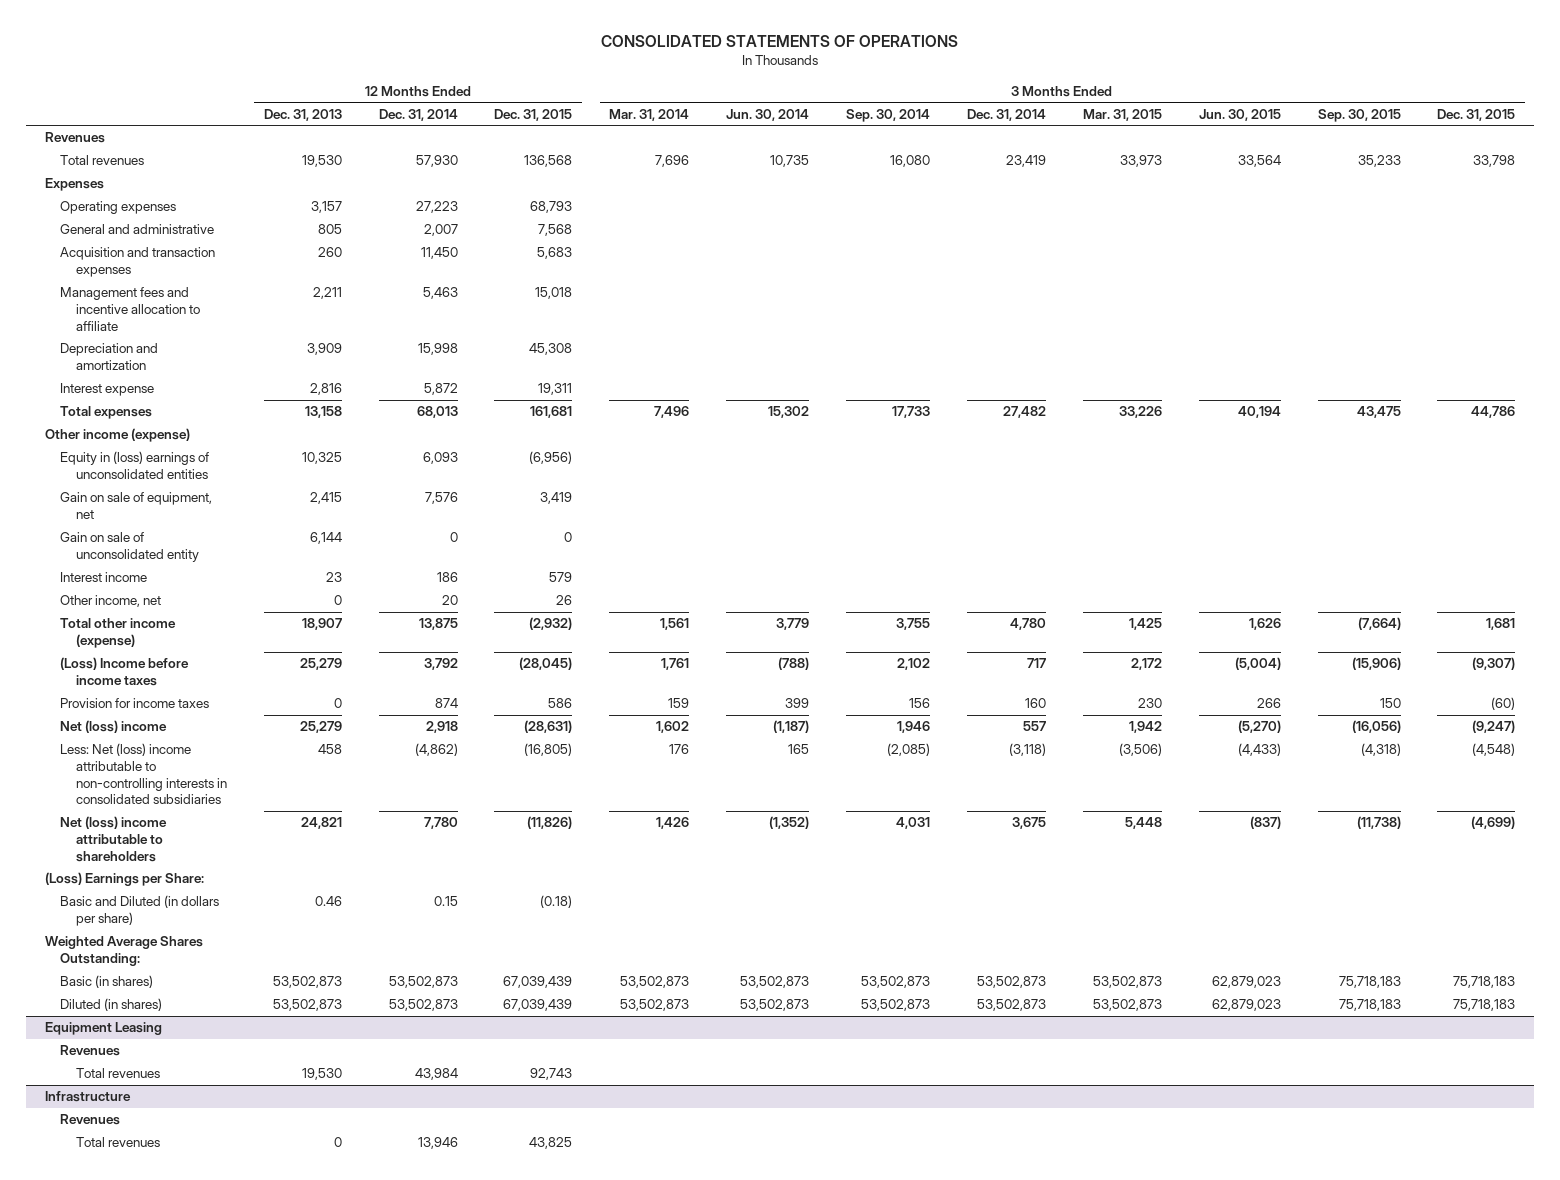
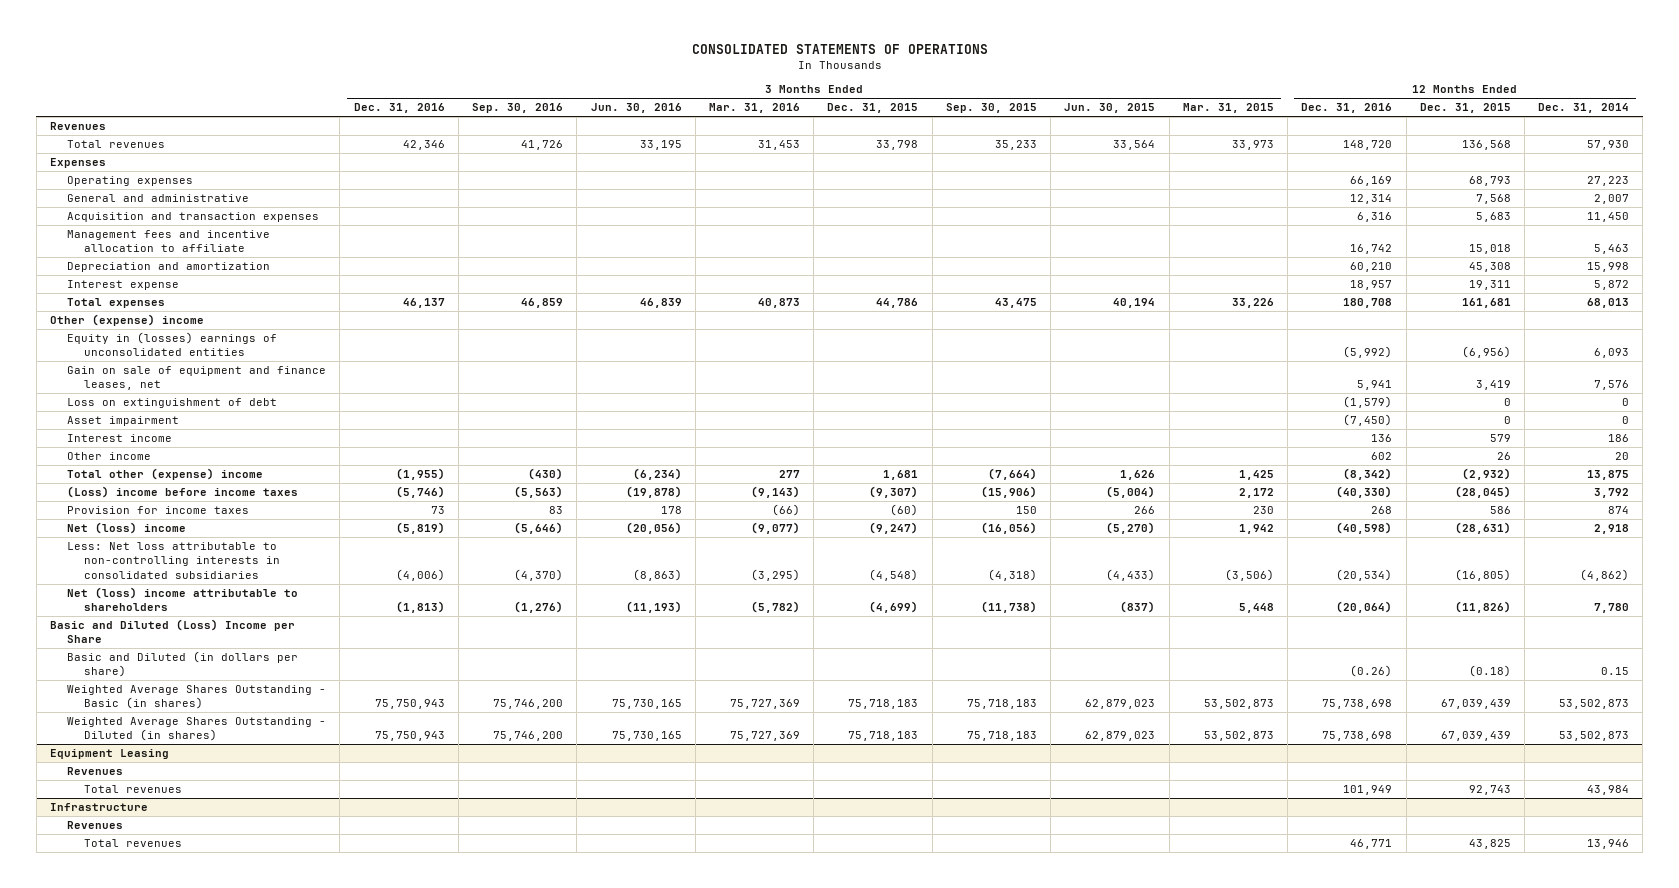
[263,108,342,121] Dec. 31, 2013 -> none
[609,108,690,121] Mar. 31, 2014 -> none
[726,108,810,121] Jun. 30, 2014 -> none
[846,108,931,122] Sep. 30, 2014 -> none
[966,108,1046,121] Dec. 31, 2014 -> none
none -> [353,103,445,114] Dec. 31, 2016
none -> [472,103,564,114] Sep. 30, 2016
none -> [590,103,682,114] Jun. 30, 2016
none -> [708,103,800,114] Mar. 31, 2016
none -> [1301,103,1393,114] Dec. 31, 2016
[60,532,199,562] Gain on sale of unconsolidated entity -> none
[44,428,190,443] Other income (expense) -> [49,314,204,327] Other (expense) income
[60,451,210,479] Equity in (loss) earnings of unconsolidated entities -> [67,332,278,357] Equity in (losses) earnings of unconsolidated entities
[60,492,213,519] Gain on sale of equipment, net -> [67,366,327,391] Gain on sale of equipment and finance leases, net
none -> [67,398,278,409] Loss on extinguishment of debt
none -> [67,416,180,427] Asset impairment
[60,595,162,608] Other income, net -> [67,452,152,461] Other income
[60,618,177,648] Total other income (expense) -> [67,468,264,481] Total other (expense) income
[60,657,190,686] (Loss) Income before income taxes -> [67,486,299,499] (Loss) income before income taxes
[60,743,227,805] Less: Net (loss) income attributable to non-controlling interests in consolidated subsidiaries -> [67,542,281,579] Less: Net loss attributable to non-controlling interests in consolidated subsidiaries
[44,872,204,887] (Loss) Earnings per Share: -> [49,619,295,644] Basic and Diluted (Loss) Income per Share
[44,936,203,966] Weighted Average Shares Outstanding: -> none
[60,975,154,989] Basic (in shares) -> [67,685,327,710] Weighted Average Shares Outstanding - Basic (in shares)
[60,998,163,1012] Diluted (in shares) -> [67,717,327,742] Weighted Average Shares Outstanding - Diluted (in shares)

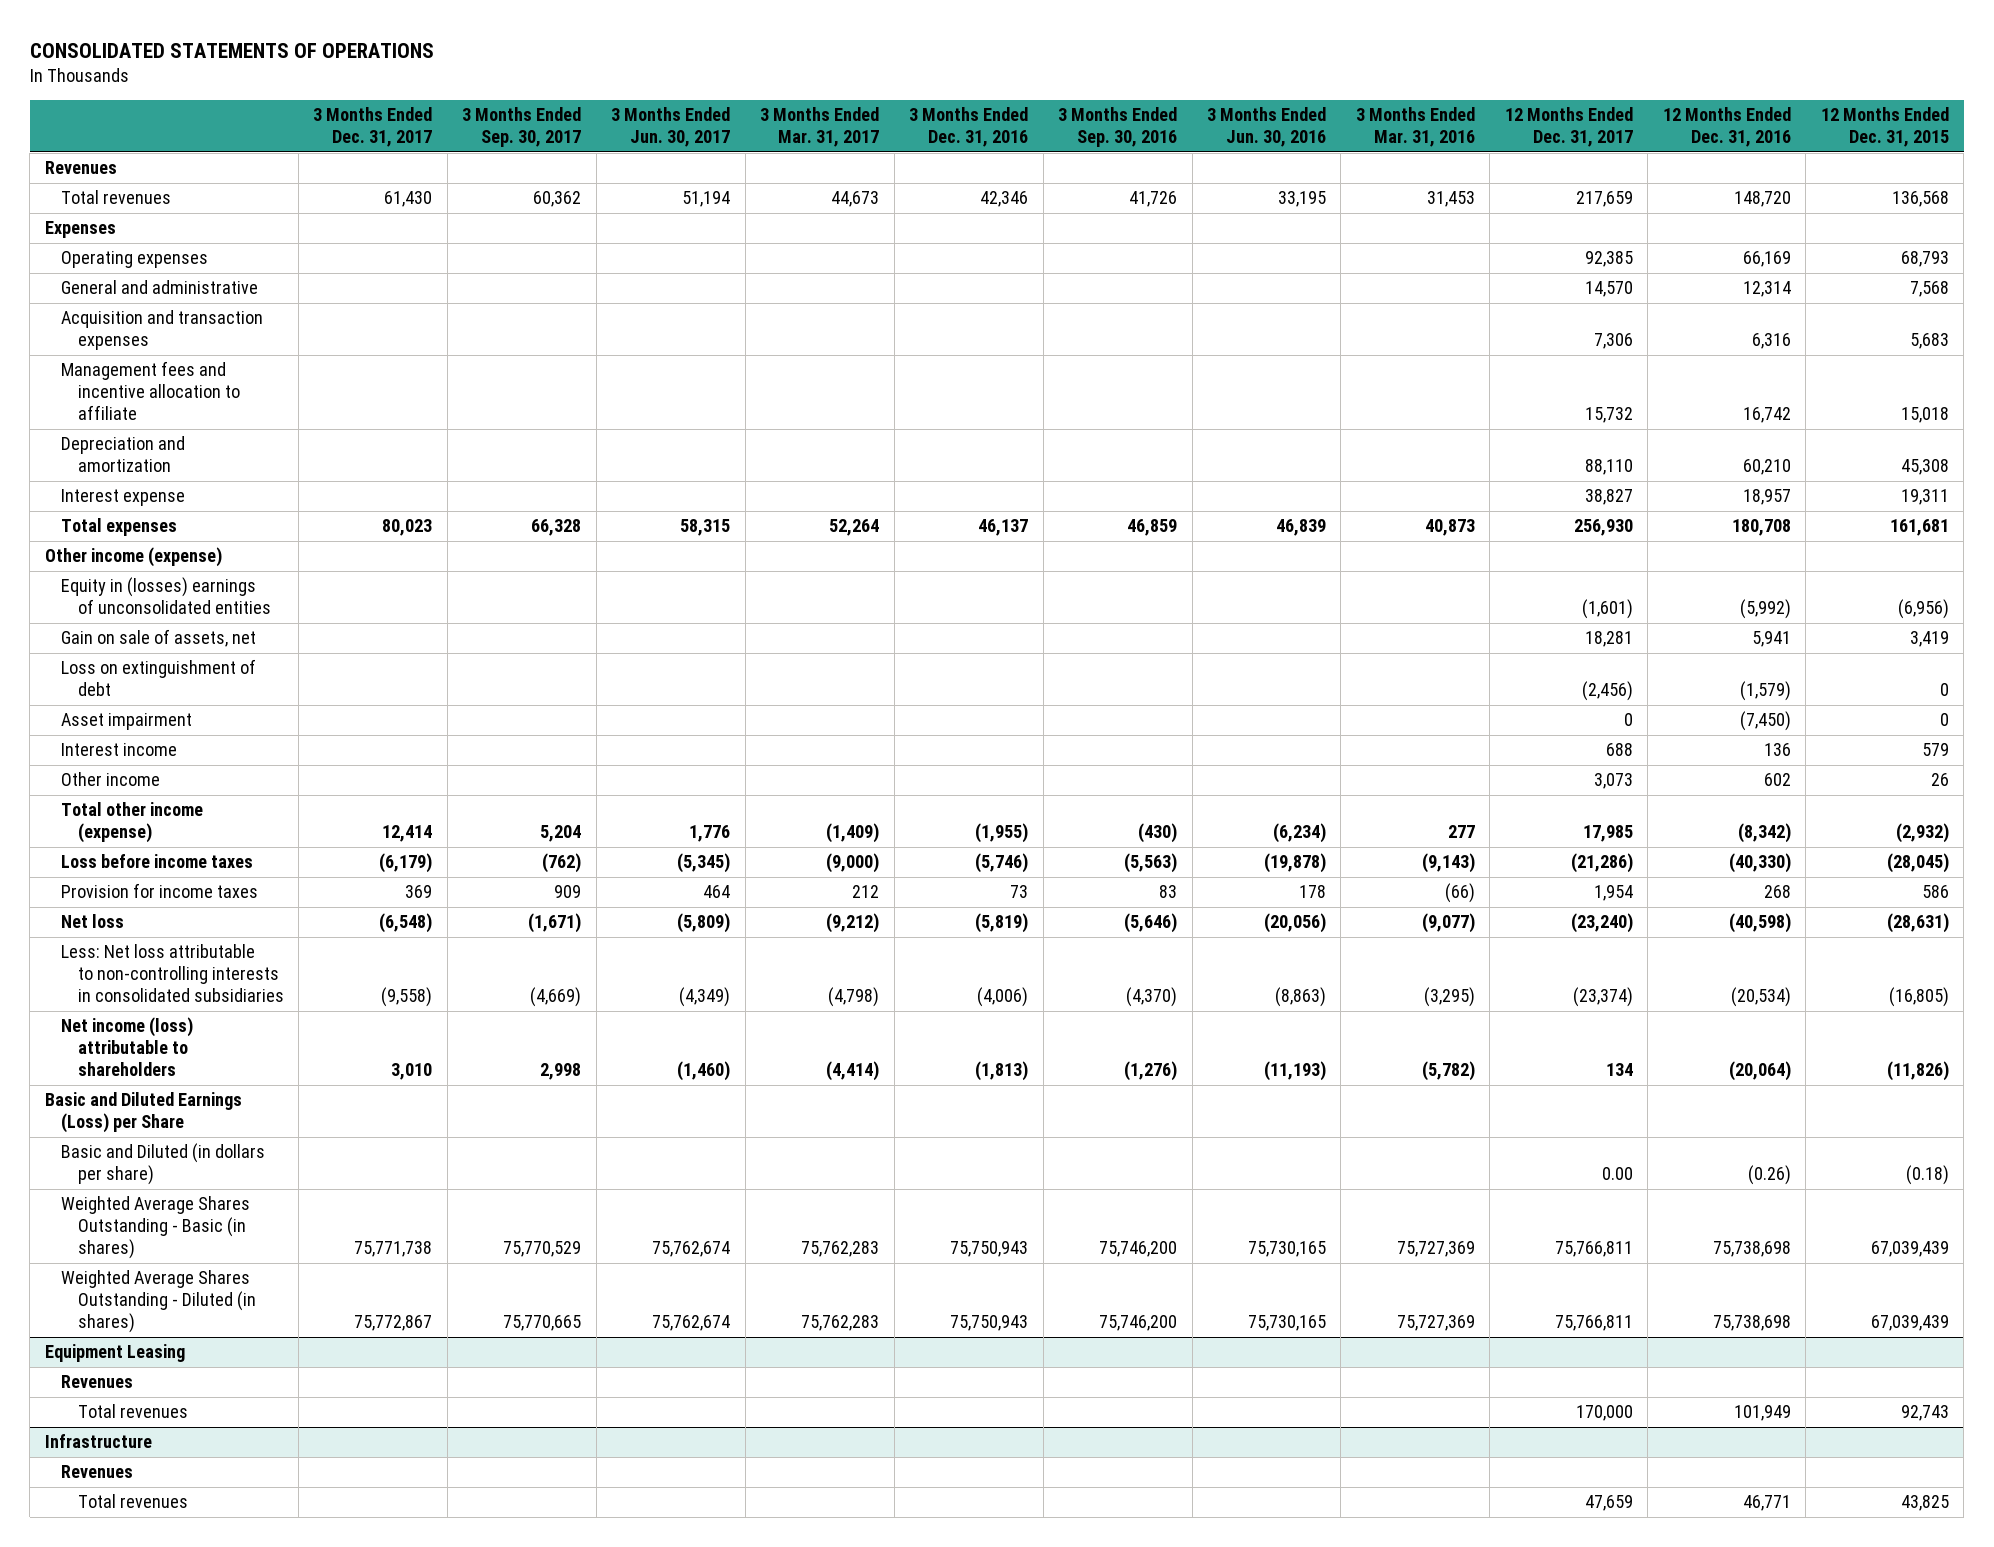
[827,103,919,114] Dec. 31, 2015 -> none
[945,103,1037,114] Sep. 30, 2015 -> none
[1064,103,1156,114] Jun. 30, 2015 -> none
[1182,103,1274,114] Mar. 31, 2015 -> none
[1538,103,1630,114] Dec. 31, 2014 -> none
none -> [313,107,433,148] 3 Months Ended Dec. 31, 2017
none -> [462,107,582,148] 3 Months Ended Sep. 30, 2017
none -> [611,107,731,148] 3 Months Ended Jun. 30, 2017
none -> [760,107,880,148] 3 Months Ended Mar. 31, 2017
none -> [1504,107,1633,148] 12 Months Ended Dec. 31, 2017
[49,314,204,327] Other (expense) income -> [44,547,222,568] Other income (expense)
[67,366,327,391] Gain on sale of equipment and finance leases, net -> [61,629,257,648] Gain on sale of assets, net
[67,468,264,481] Total other (expense) income -> [61,802,204,844] Total other income (expense)
[67,486,299,499] (Loss) income before income taxes -> [61,854,254,869] Loss before income taxes
[67,522,187,535] Net (loss) income -> [61,914,125,929] Net loss
[67,587,299,612] Net (loss) income attributable to shareholders -> [61,1017,194,1077] Net income (loss) attributable to shareholders
[49,619,295,644] Basic and Diluted (Loss) Income per Share -> [44,1092,242,1134] Basic and Diluted Earnings (Loss) per Share

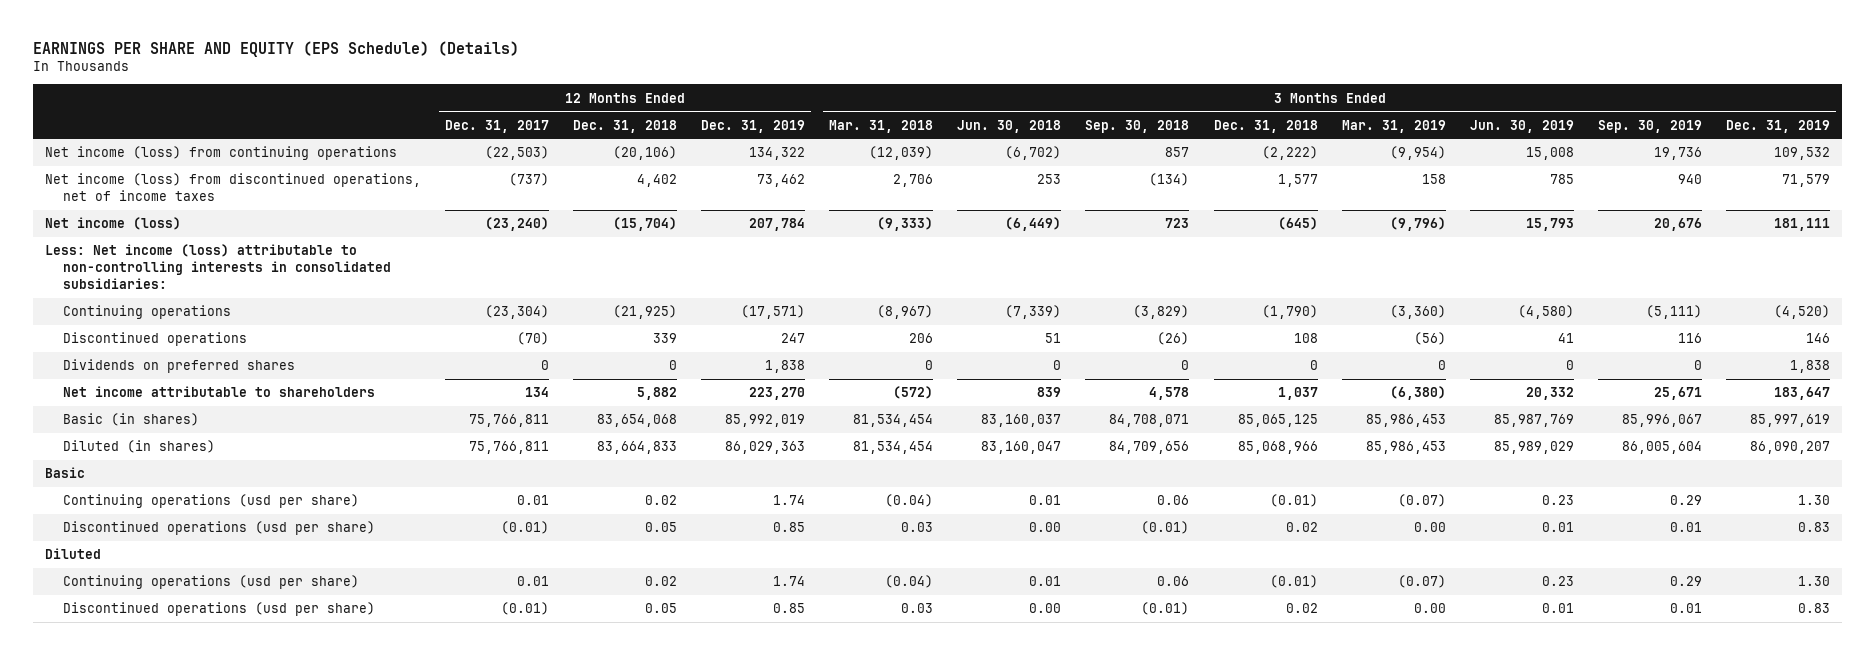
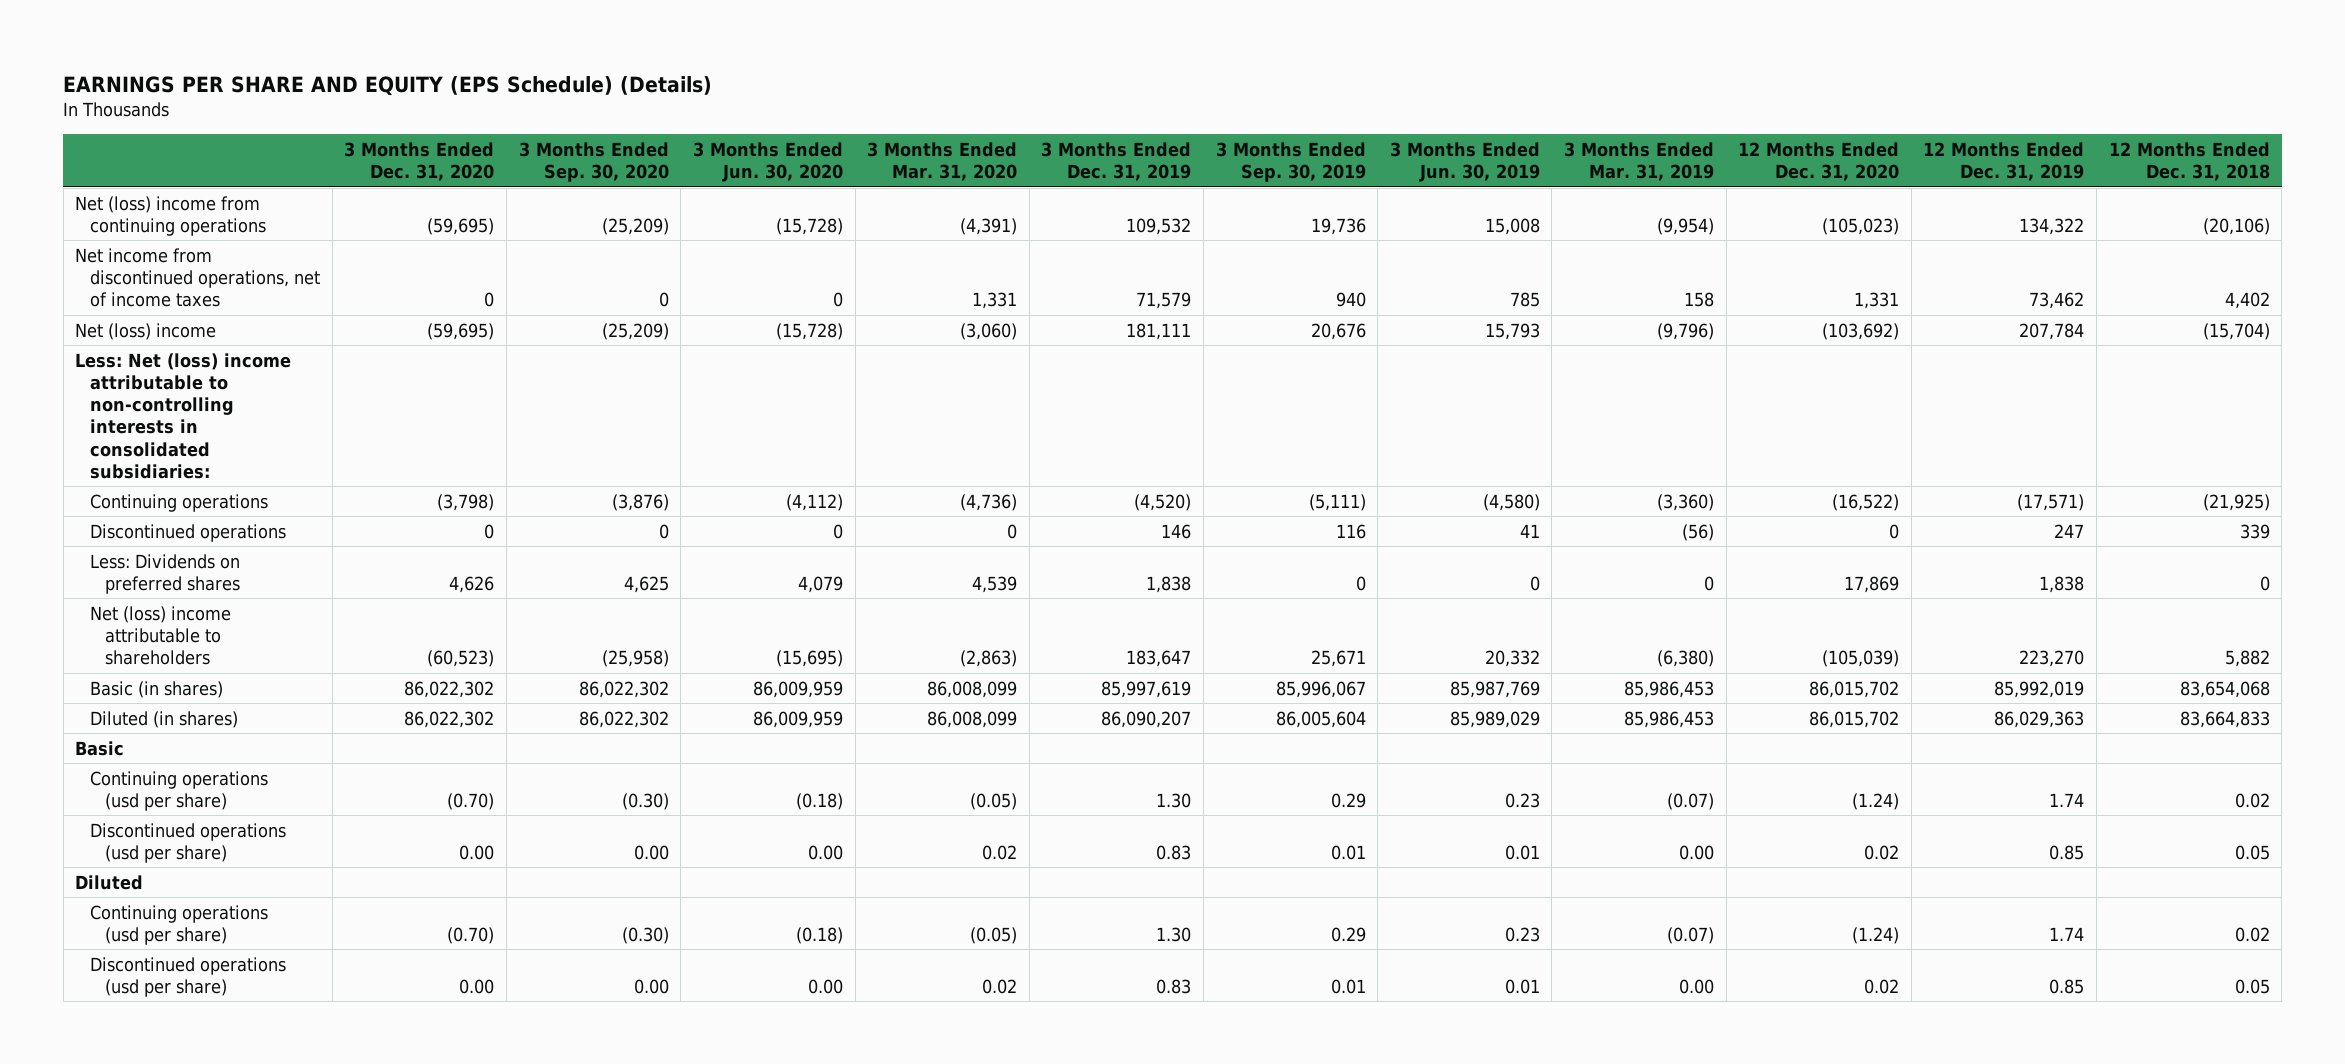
[445,119,550,133] Dec. 31, 2017 -> none
[829,119,934,133] Mar. 31, 2018 -> none
[957,119,1062,133] Jun. 30, 2018 -> none
[1085,119,1190,133] Sep. 30, 2018 -> none
[1213,119,1318,133] Dec. 31, 2018 -> none
none -> [344,141,495,182] 3 Months Ended Dec. 31, 2020
none -> [518,141,669,183] 3 Months Ended Sep. 30, 2020
none -> [692,141,843,183] 3 Months Ended Jun. 30, 2020
none -> [867,141,1018,182] 3 Months Ended Mar. 31, 2020
none -> [1738,141,1900,182] 12 Months Ended Dec. 31, 2020
[45,146,398,161] Net income (loss) from continuing operations -> [75,195,267,236] Net (loss) income from continuing operations
[45,173,422,202] Net income (loss) from discontinued operations, net of income taxes -> [75,247,321,308] Net income from discontinued operations, net of income taxes
[45,217,182,231] Net income (loss) -> [75,322,217,340] Net (loss) income
[45,244,391,289] Less: Net income (loss) attributable to non-controlling interests in consolidated subsidiaries: -> [75,352,292,479] Less: Net (loss) income attributable to non-controlling interests in consolidated subsidiaries:
[62,359,295,374] Dividends on preferred shares -> [90,553,241,594] Less: Dividends on preferred shares
[62,386,375,398] Net income attributable to shareholders -> [90,605,232,666] Net (loss) income attributable to shareholders

